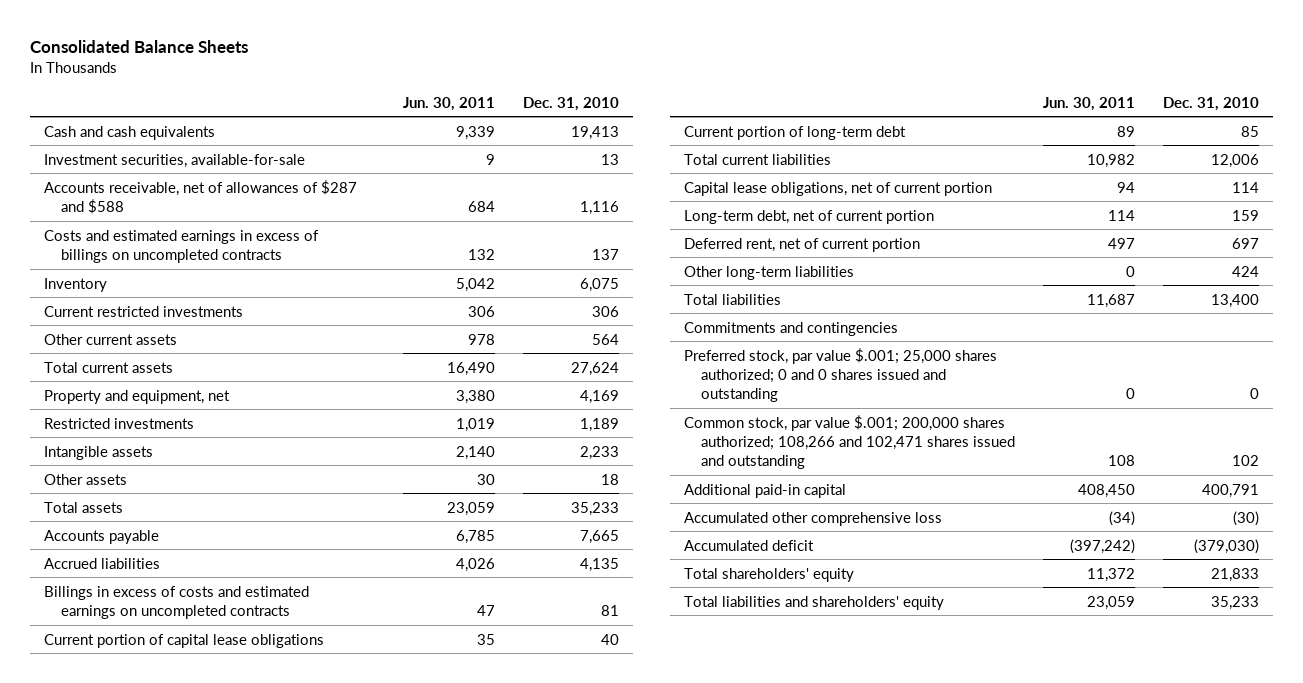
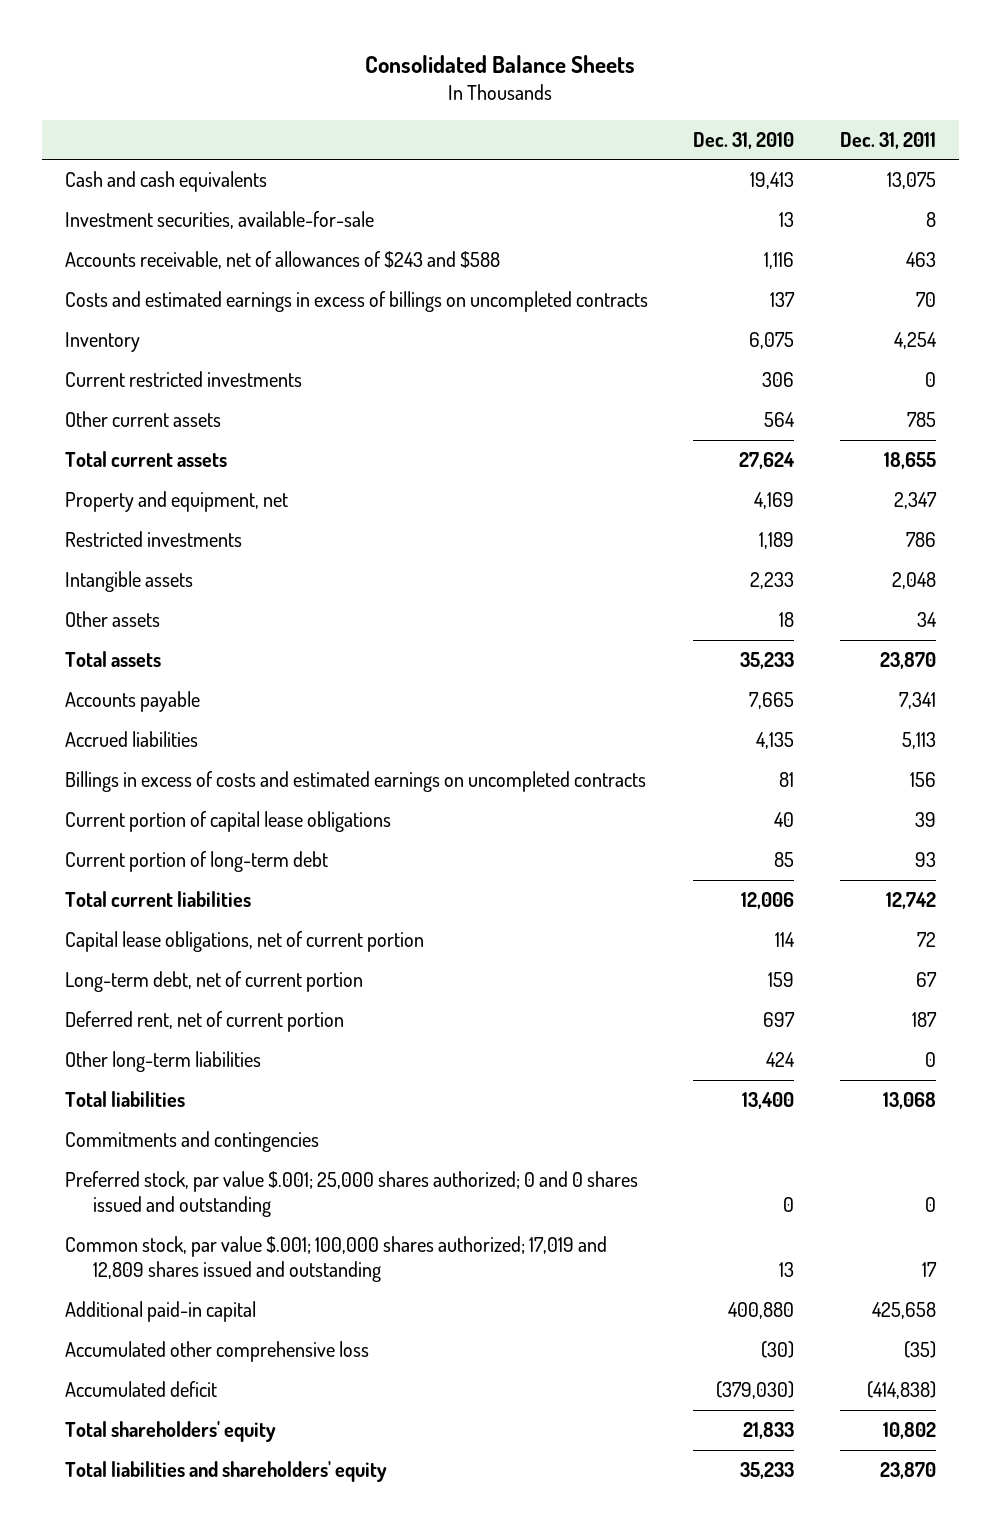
[403,96,496,111] Jun. 30, 2011 -> none
none -> [840,131,937,149] Dec. 31, 2011
[44,179,358,214] Accounts receivable, net of allowances of $287 and $588 -> [64,251,500,270] Accounts receivable, net of allowances of $243 and $588
[683,414,1015,469] Common stock, par value $.001; 200,000 shares authorized; 108,266 and 102,471 shares issued and outstanding -> [64,1236,607,1283] Common stock, par value $.001; 100,000 shares authorized; 17,019 and 12,809 shares issued and outstanding
[1231,454,1259,466] 102 -> [779,1262,795,1278] 13
[1201,483,1259,498] 400,791 -> [728,1302,795,1320] 400,880

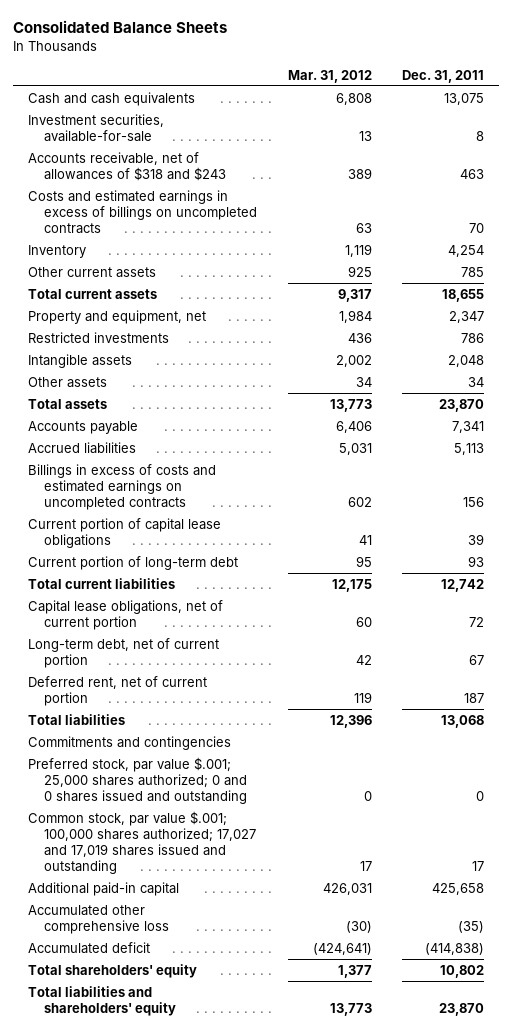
[693,131,795,149] Dec. 31, 2010 -> none
none -> [287,69,372,83] Mar. 31, 2012
[64,251,500,270] Accounts receivable, net of allowances of $243 and $588 -> [27,151,227,181] Accounts receivable, net of allowances of $318 and $243
[64,371,302,388] Current restricted investments -> none
[64,1051,261,1073] Other long-term liabilities -> none
[64,1236,607,1283] Common stock, par value $.001; 100,000 shares authorized; 17,019 and 12,809 shares issued and outstanding -> [27,810,257,874] Common stock, par value $.001; 100,000 shares authorized; 17,027 and 17,019 shares issued and outstanding

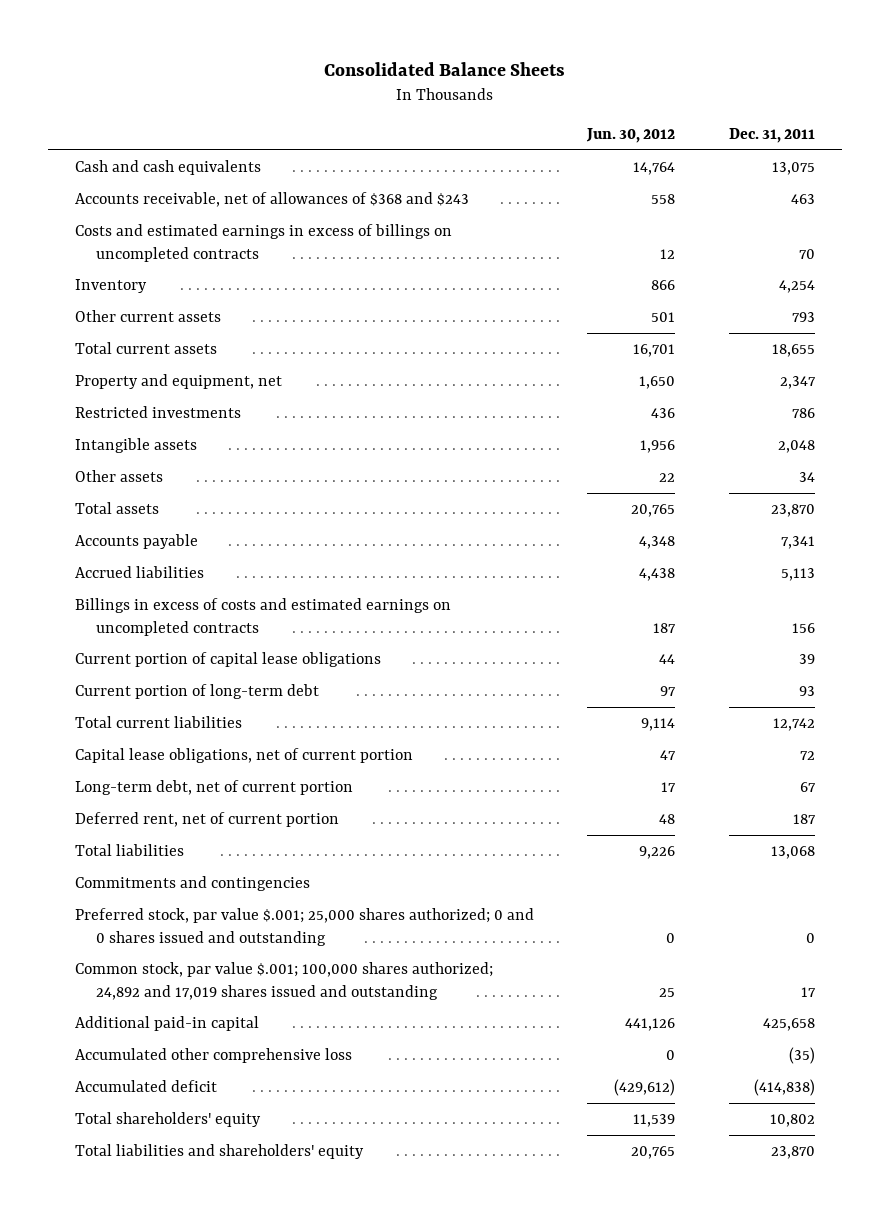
[287,69,372,83] Mar. 31, 2012 -> none
none -> [586,128,676,144] Jun. 30, 2012
[27,113,164,142] Investment securities, available-for-sale -> none
[27,151,227,181] Accounts receivable, net of allowances of $318 and $243 -> [74,191,469,207] Accounts receivable, net of allowances of $368 and $243
[461,266,485,277] 785 -> [791,311,815,322] 793
[27,810,257,874] Common stock, par value $.001; 100,000 shares authorized; 17,027 and 17,019 shares issued and outstanding -> [74,961,493,1000] Common stock, par value $.001; 100,000 shares authorized; 24,892 and 17,019 shares issued and outstanding

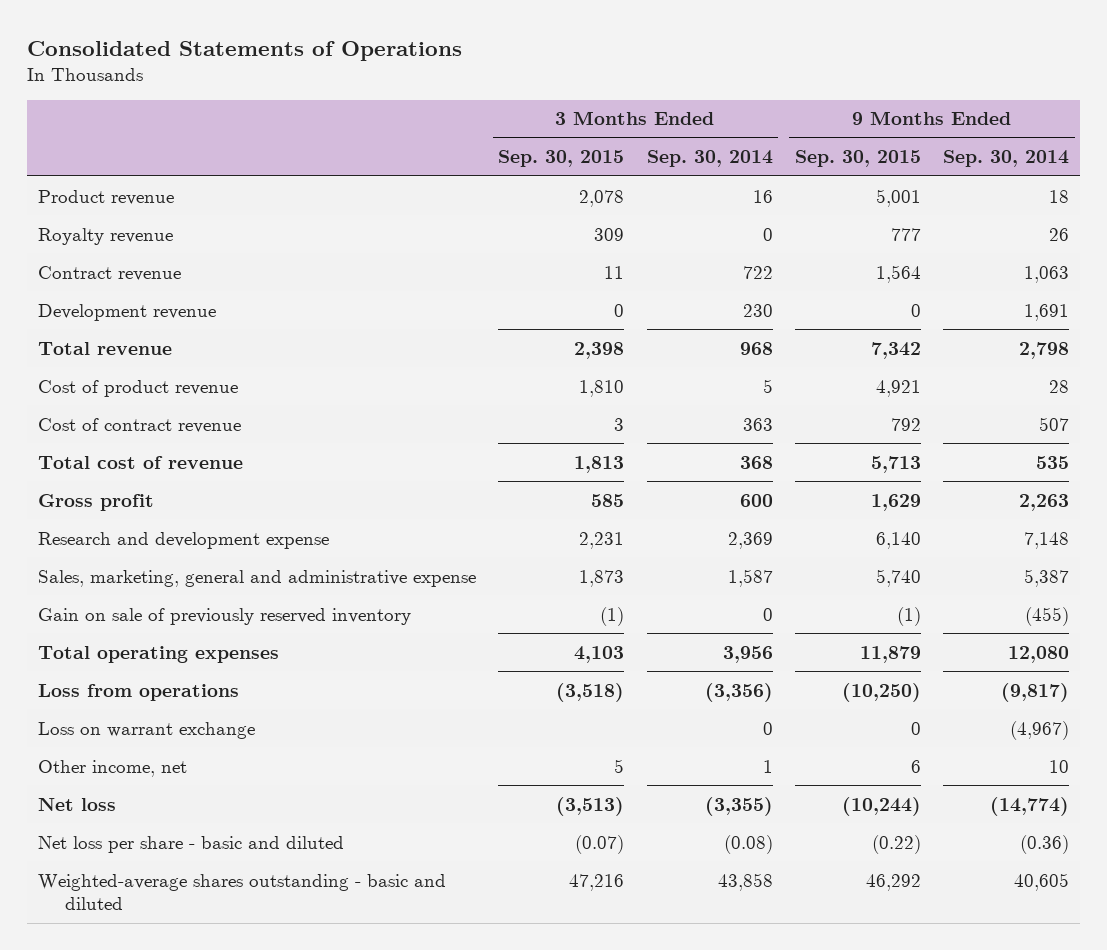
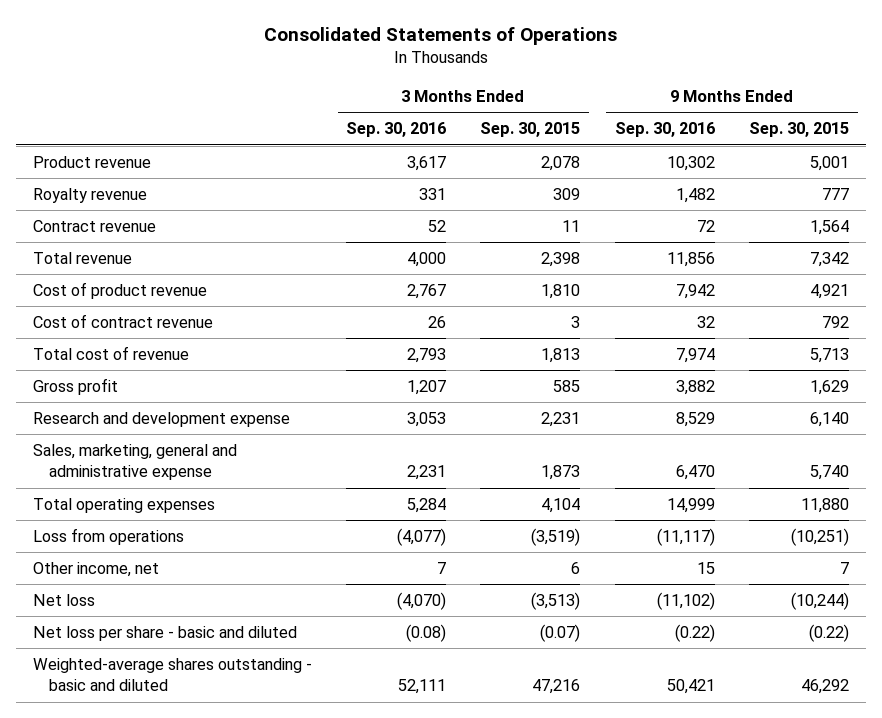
[646,150,773,168] Sep. 30, 2014 -> none
[943,150,1070,168] Sep. 30, 2014 -> none
none -> [346,122,447,138] Sep. 30, 2016
none -> [614,122,715,138] Sep. 30, 2016
[38,303,217,321] Development revenue -> none
[38,607,412,625] Gain on sale of previously reserved inventory -> none
[38,721,256,739] Loss on warrant exchange -> none
[574,645,625,663] 4,103 -> [541,498,581,514] 4,104
[859,645,921,663] 11,879 -> [801,498,850,514] 11,880
[556,682,625,702] (3,518) -> [531,528,581,547] (3,519)
[841,682,921,702] (10,250) -> [791,528,850,547] (10,251)
[614,758,625,773] 5 -> [571,562,581,575] 6
[910,759,921,773] 6 -> [840,562,850,575] 7

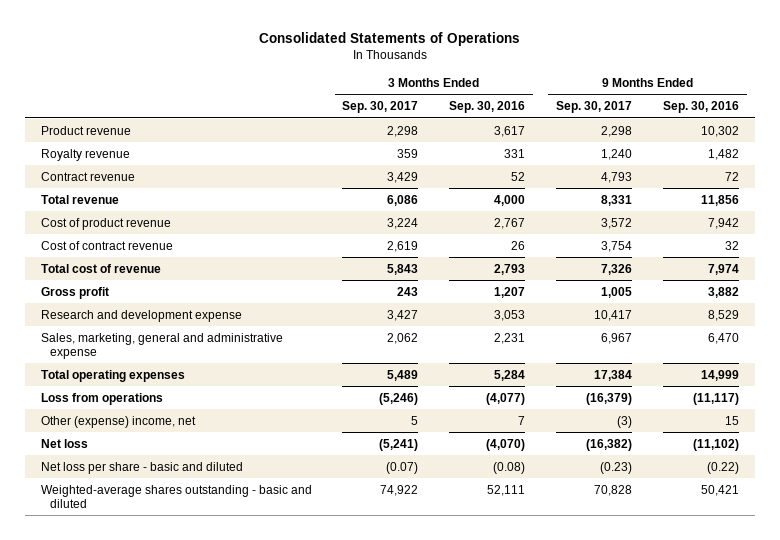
[480,122,581,138] Sep. 30, 2015 -> none
[749,122,850,138] Sep. 30, 2015 -> none
none -> [342,101,419,114] Sep. 30, 2017
none -> [556,101,633,114] Sep. 30, 2017
[32,562,159,578] Other income, net -> [40,415,196,428] Other (expense) income, net

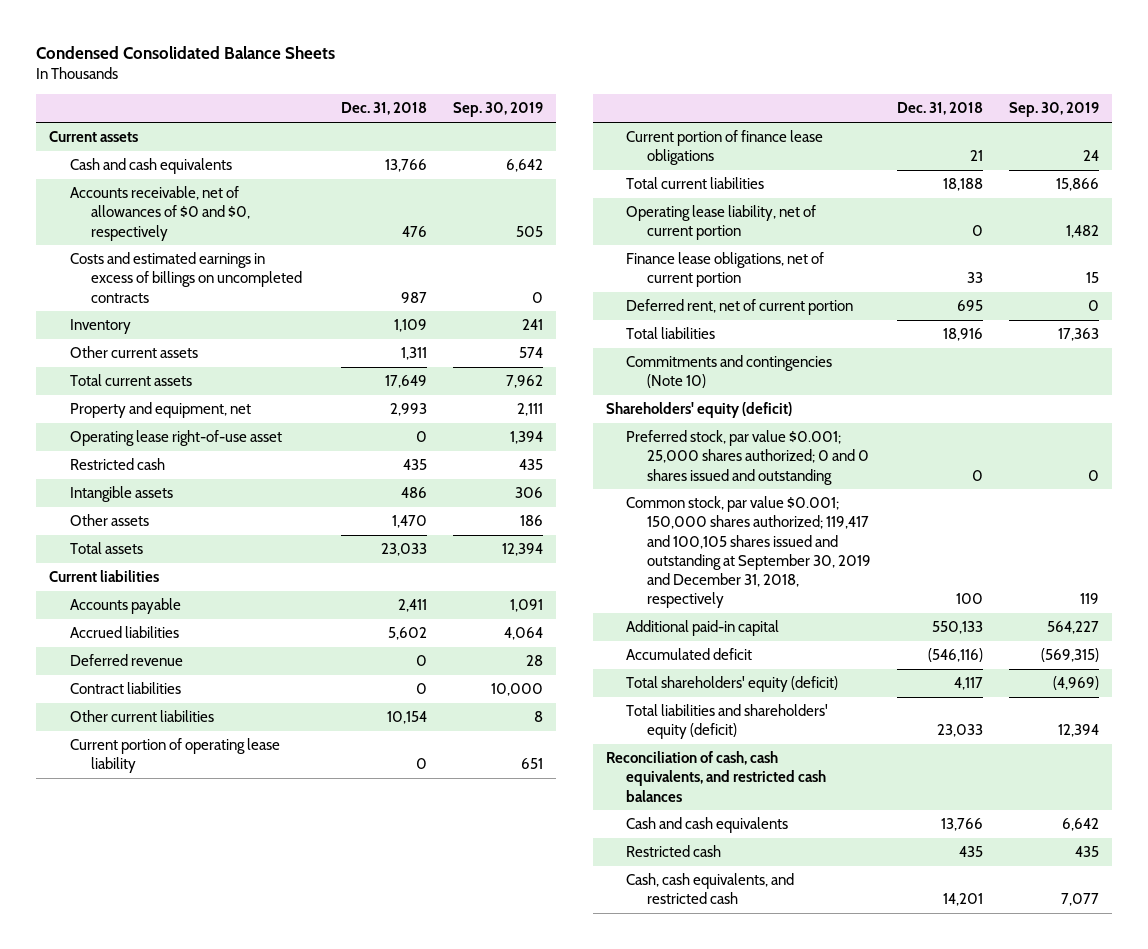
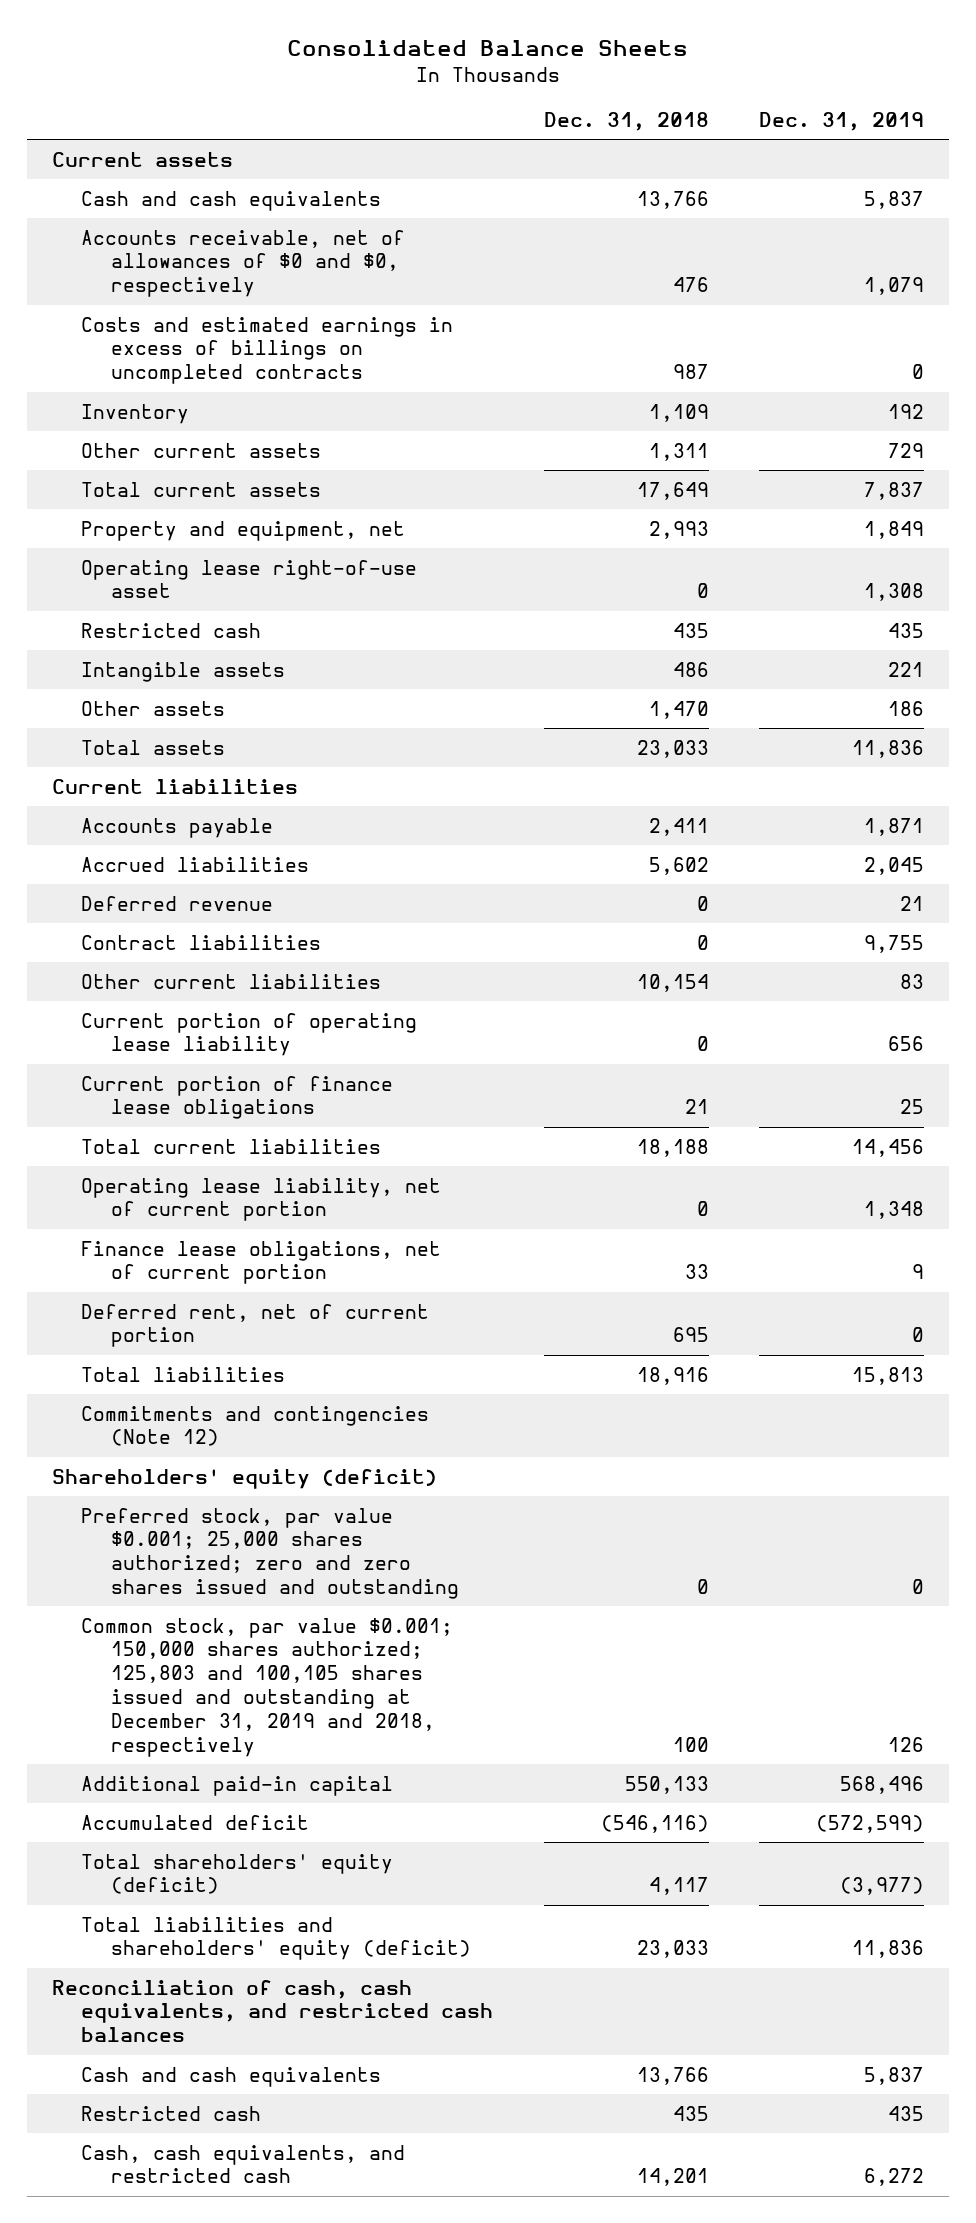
[36,46,336,60] Condensed Consolidated Balance Sheets -> [287,40,689,57] Consolidated Balance Sheets
[452,102,543,118] Sep. 30, 2019 -> none
none -> [759,112,925,132] Dec. 31, 2019
[626,355,833,389] Commitments and contingencies (Note 10) -> [81,1405,430,1447] Commitments and contingencies (Note 12)
[626,430,870,485] Preferred stock, par value $0.001; 25,000 shares authorized; 0 and 0 shares issued and outstanding -> [81,1507,459,1600] Preferred stock, par value $0.001; 25,000 shares authorized; zero and zero shares issued and outstanding
[626,496,872,609] Common stock, par value $0.001; 150,000 shares authorized; 119,417 and 100,105 shares issued and outstanding at September 30, 2019 and December 31, 2018, respectively -> [81,1617,454,1758] Common stock, par value $0.001; 150,000 shares authorized; 125,803 and 100,105 shares issued and outstanding at December 31, 2019 and 2018, respectively

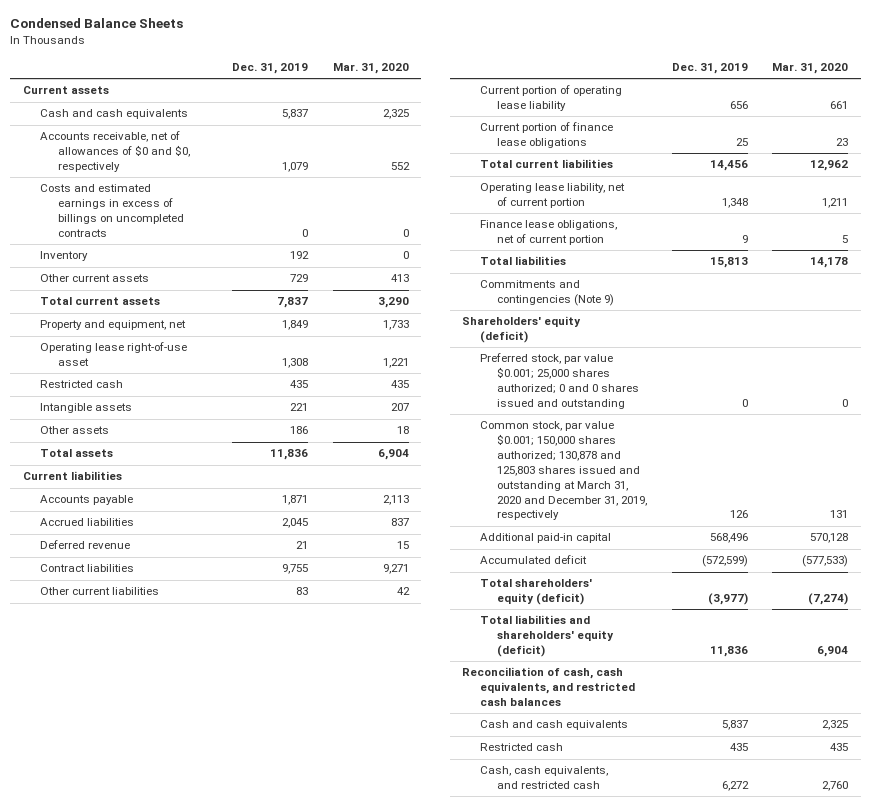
[287,40,689,57] Consolidated Balance Sheets -> [10,18,184,29] Condensed Balance Sheets
[543,112,709,132] Dec. 31, 2018 -> none
none -> [332,63,409,75] Mar. 31, 2020
[81,1303,430,1348] Deferred rent, net of current portion -> none
[81,1405,430,1447] Commitments and contingencies (Note 12) -> [479,280,615,307] Commitments and contingencies (Note 9)
[81,1507,459,1600] Preferred stock, par value $0.001; 25,000 shares authorized; zero and zero shares issued and outstanding -> [479,353,640,409] Preferred stock, par value $0.001; 25,000 shares authorized; 0 and 0 shares issued and outstanding
[81,1617,454,1758] Common stock, par value $0.001; 150,000 shares authorized; 125,803 and 100,105 shares issued and outstanding at December 31, 2019 and 2018, respectively -> [479,421,648,521] Common stock, par value $0.001; 150,000 shares authorized; 130,878 and 125,803 shares issued and outstanding at March 31, 2020 and December 31, 2019, respectively

